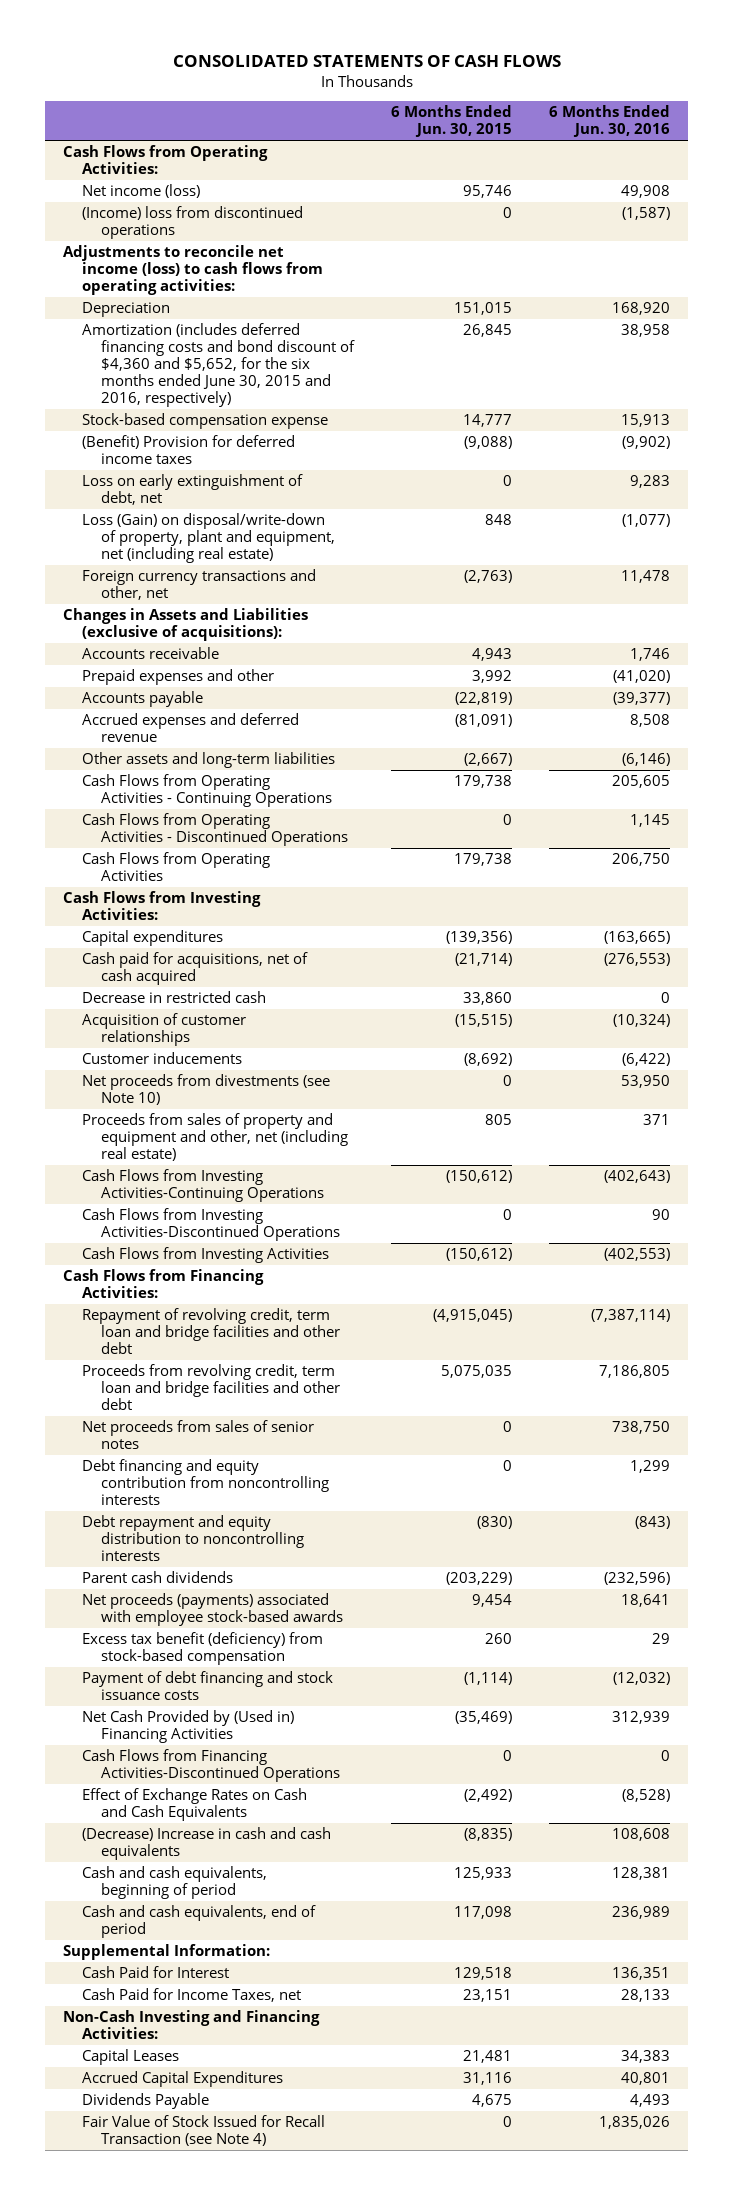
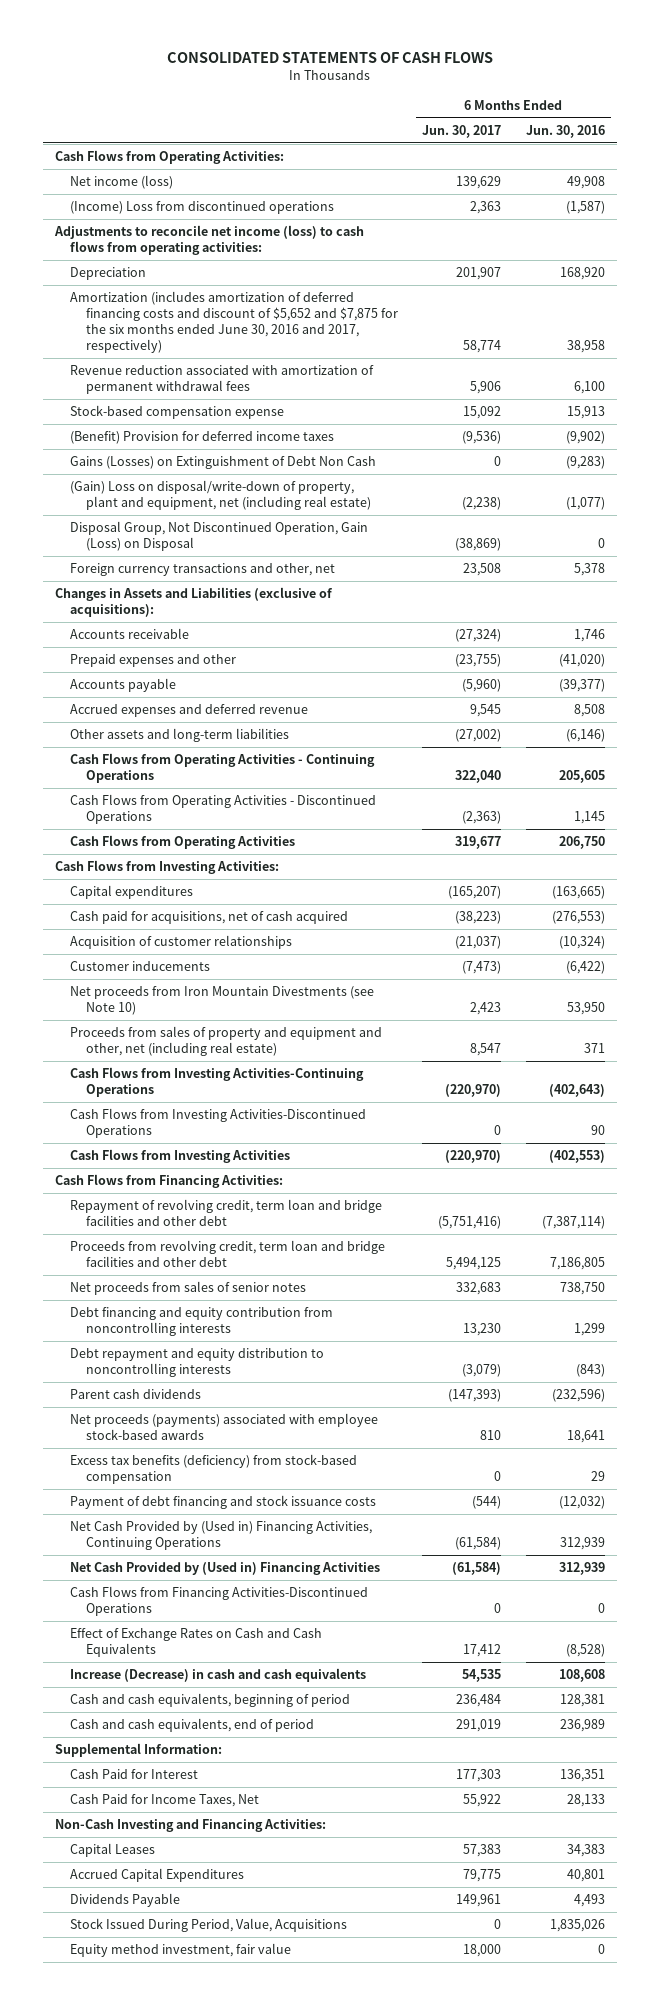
[391,105,513,138] 6 Months Ended Jun. 30, 2015 -> none
none -> [422,124,502,138] Jun. 30, 2017
[82,205,304,239] (Income) loss from discontinued operations -> [70,201,335,215] (Income) Loss from discontinued operations
[82,322,356,408] Amortization (includes deferred financing costs and bond discount of $4,360 and $5,652, for the six months ended June 30, 2015 and 2016, respectively) -> [70,291,398,353] Amortization (includes amortization of deferred financing costs and discount of $5,652 and $7,875 for the six months ended June 30, 2016 and 2017, respectively)
none -> [70,365,375,395] Revenue reduction associated with amortization of permanent withdrawal fees
[82,473,304,505] Loss on early extinguishment of debt, net -> [70,456,377,470] Gains (Losses) on Extinguishment of Debt Non Cash
[629,474,670,488] 9,283 -> [565,456,605,470] (9,283)
[82,512,336,563] Loss (Gain) on disposal/write-down of property, plant and equipment, net (including real estate) -> [70,480,371,511] (Gain) Loss on disposal/write-down of property, plant and equipment, net (including real estate)
none -> [70,521,369,552] Disposal Group, Not Discontinued Operation, Gain (Loss) on Disposal
[620,569,670,583] 11,478 -> [573,563,605,577] 5,378
[82,990,267,1003] Decrease in restricted cash -> none
[82,1073,331,1105] Net proceeds from divestments (see Note 10) -> [70,986,375,1016] Net proceeds from Iron Mountain Divestments (see Note 10)
[82,1631,324,1665] Excess tax benefit (deficiency) from stock-based compensation -> [70,1454,358,1485] Excess tax benefits (deficiency) from stock-based compensation
none -> [70,1521,373,1551] Net Cash Provided by (Used in) Financing Activities, Continuing Operations
[82,1826,332,1860] (Decrease) Increase in cash and cash equivalents -> [70,1668,367,1683] Increase (Decrease) in cash and cash equivalents
[82,1987,302,2002] Cash Paid for Income Taxes, net -> [70,1794,260,1808] Cash Paid for Income Taxes, Net
[82,2114,326,2146] Fair Value of Stock Issued for Recall Transaction (see Note 4) -> [70,1918,348,1933] Stock Issued During Period, Value, Acquisitions
none -> [70,1943,292,1958] Equity method investment, fair value

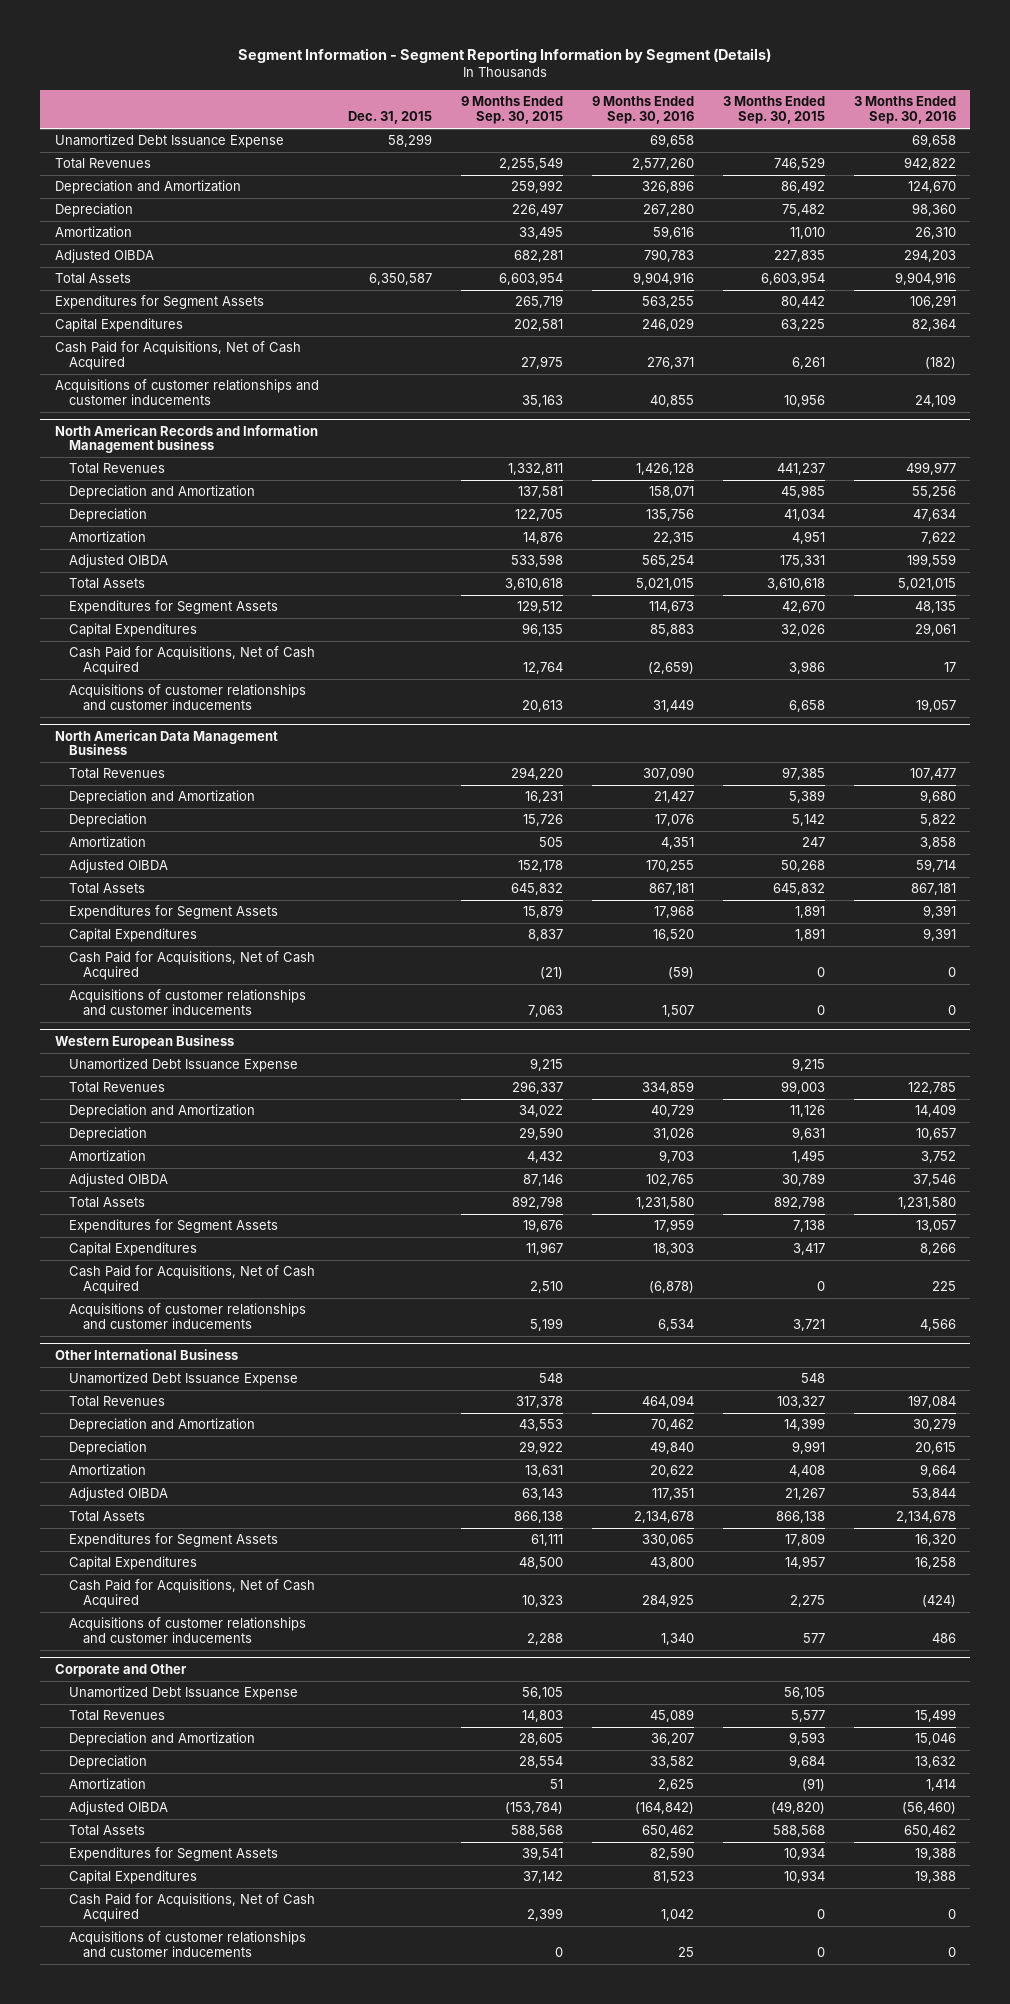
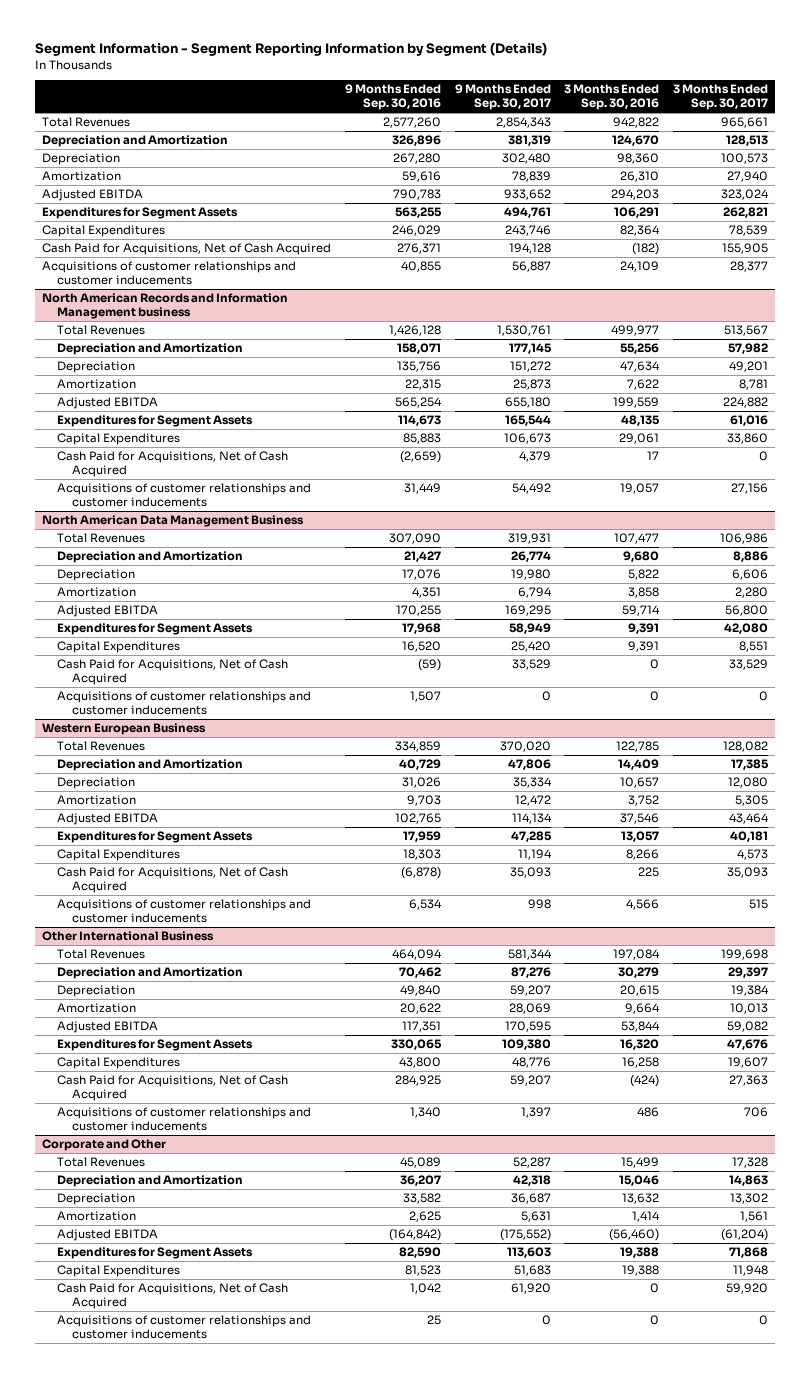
[347,111,432,125] Dec. 31, 2015 -> none
[460,96,563,125] 9 Months Ended Sep. 30, 2015 -> none
[722,96,825,125] 3 Months Ended Sep. 30, 2015 -> none
none -> [454,84,551,111] 9 Months Ended Sep. 30, 2017
none -> [673,84,769,111] 3 Months Ended Sep. 30, 2017
[54,134,284,149] Unamortized Debt Issuance Expense -> none
[54,273,131,285] Total Assets -> none
[54,249,154,264] Adjusted OIBDA -> [42,189,144,202] Adjusted EBITDA
[68,578,145,590] Total Assets -> none
[68,554,168,569] Adjusted OIBDA -> [57,397,159,410] Adjusted EBITDA
[68,883,145,895] Total Assets -> none
[68,859,168,874] Adjusted OIBDA -> [57,605,159,618] Adjusted EBITDA
[68,1058,298,1073] Unamortized Debt Issuance Expense -> none
[68,1197,145,1209] Total Assets -> none
[68,1173,168,1188] Adjusted OIBDA -> [57,813,159,826] Adjusted EBITDA
[68,1372,298,1387] Unamortized Debt Issuance Expense -> none
[68,1511,145,1523] Total Assets -> none
[68,1487,168,1502] Adjusted OIBDA -> [57,1021,159,1034] Adjusted EBITDA
[68,1686,298,1701] Unamortized Debt Issuance Expense -> none
[68,1825,145,1837] Total Assets -> none
[68,1801,168,1816] Adjusted OIBDA -> [57,1229,159,1242] Adjusted EBITDA

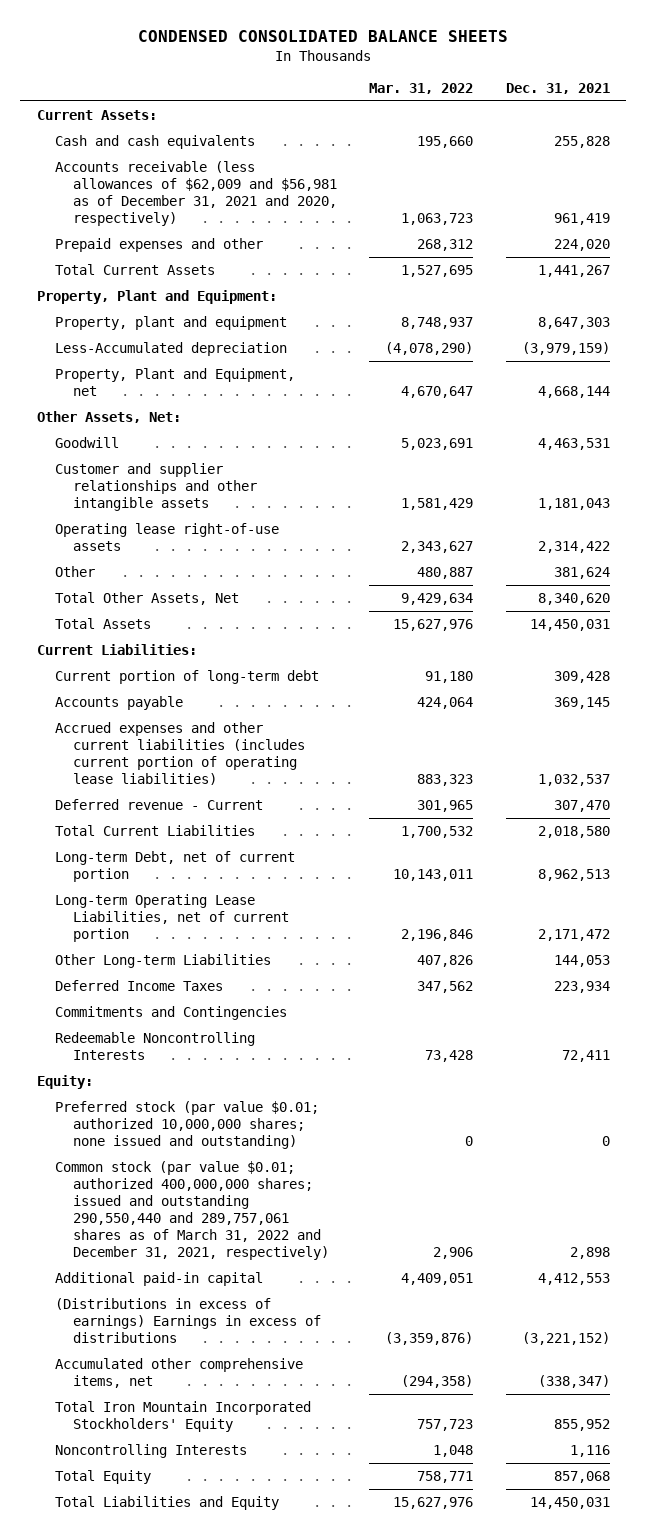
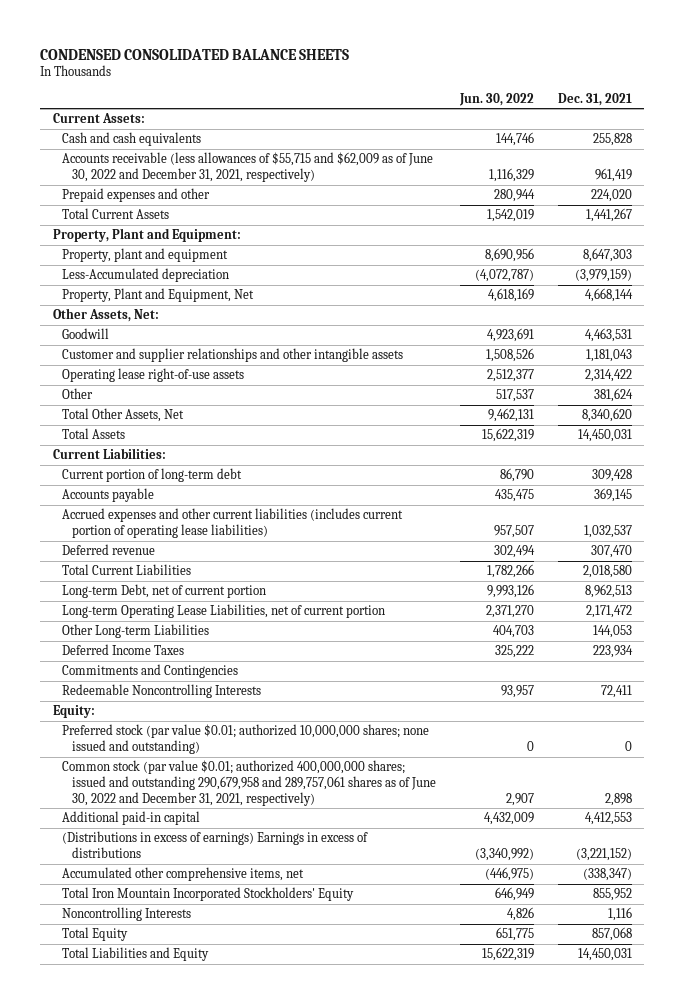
[369,82,474,94] Mar. 31, 2022 -> none
none -> [458,92,534,106] Jun. 30, 2022
[54,161,337,226] Accounts receivable (less allowances of $62,009 and $56,981 as of December 31, 2021 and 2020, respectively) -> [62,152,434,182] Accounts receivable (less allowances of $55,715 and $62,009 as of June 30, 2022 and December 31, 2021, respectively)
[54,368,295,397] Property, Plant and Equipment, net -> [62,288,255,303] Property, Plant and Equipment, Net
[54,799,263,811] Deferred revenue - Current -> [62,544,156,556] Deferred revenue
[54,1161,329,1260] Common stock (par value $0.01; authorized 400,000,000 shares; issued and outstanding 290,550,440 and 289,757,061 shares as of March 31, 2022 and December 31, 2021, respectively) -> [62,760,436,806] Common stock (par value $0.01; authorized 400,000,000 shares; issued and outstanding 290,679,958 and 289,757,061 shares as of June 30, 2022 and December 31, 2021, respectively)

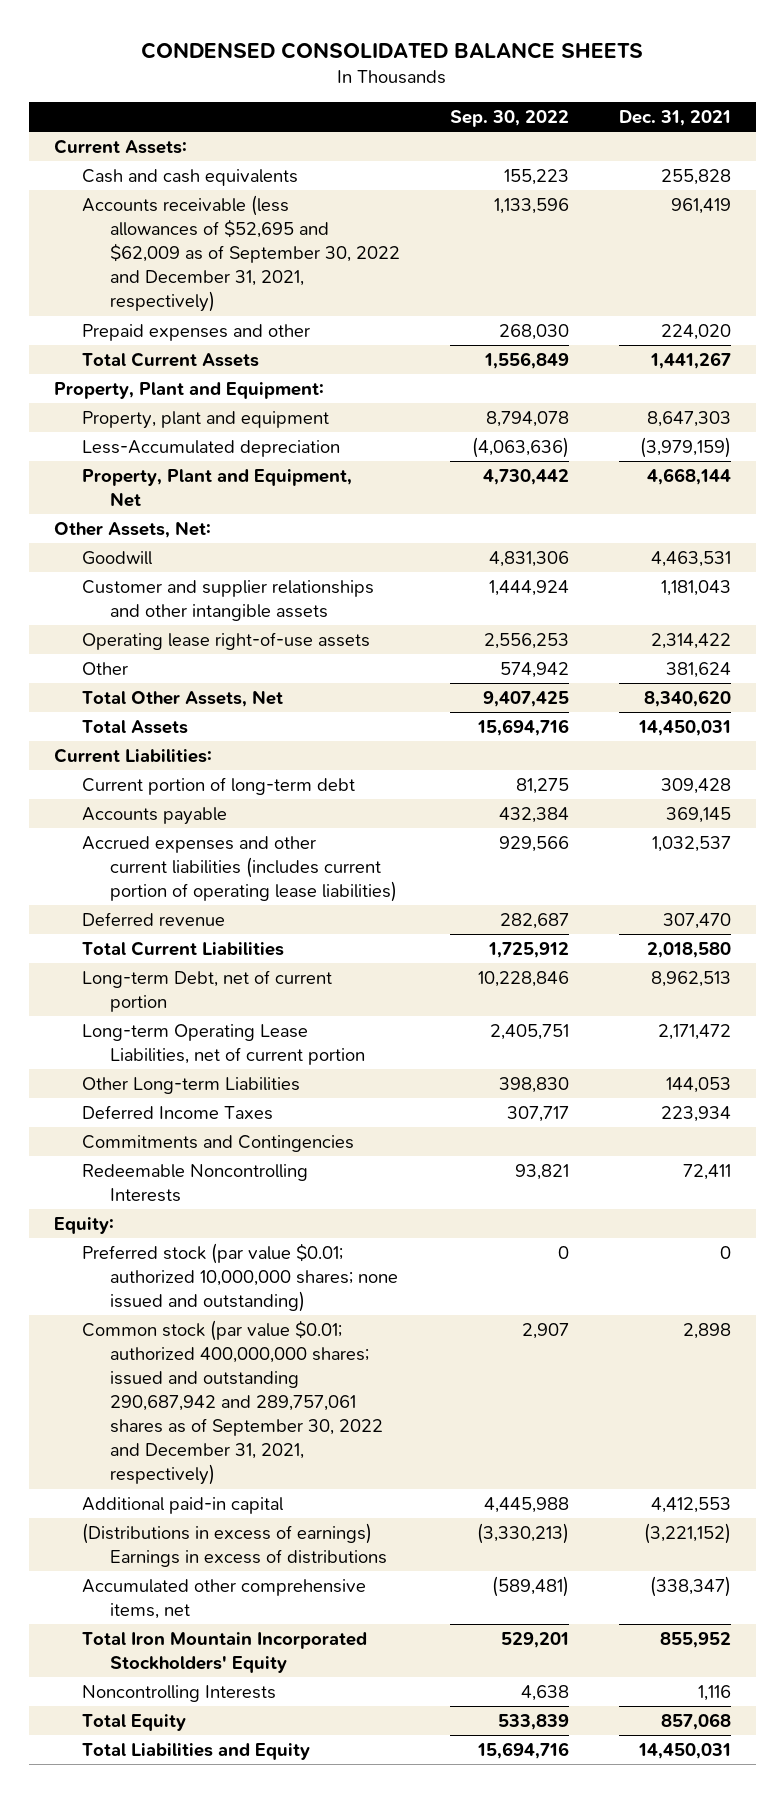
[458,92,534,106] Jun. 30, 2022 -> none
none -> [449,109,569,127] Sep. 30, 2022
[62,152,434,182] Accounts receivable (less allowances of $55,715 and $62,009 as of June 30, 2022 and December 31, 2021, respectively) -> [81,195,401,313] Accounts receivable (less allowances of $52,695 and $62,009 as of September 30, 2022 and December 31, 2021, respectively)
[62,760,436,806] Common stock (par value $0.01; authorized 400,000,000 shares; issued and outstanding 290,679,958 and 289,757,061 shares as of June 30, 2022 and December 31, 2021, respectively) -> [81,1320,384,1486] Common stock (par value $0.01; authorized 400,000,000 shares; issued and outstanding 290,687,942 and 289,757,061 shares as of September 30, 2022 and December 31, 2021, respectively)

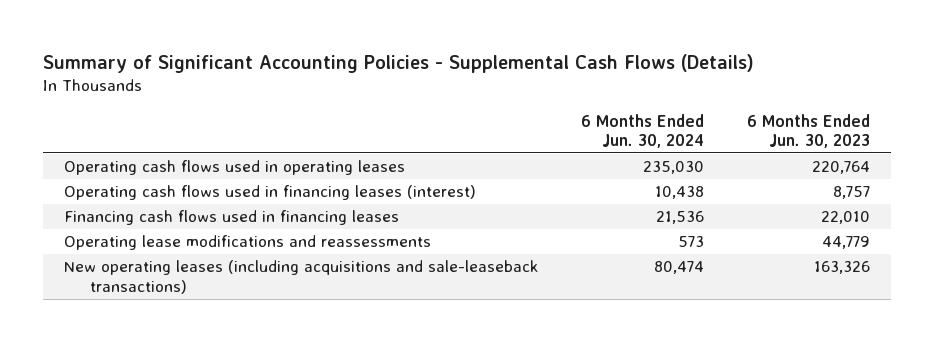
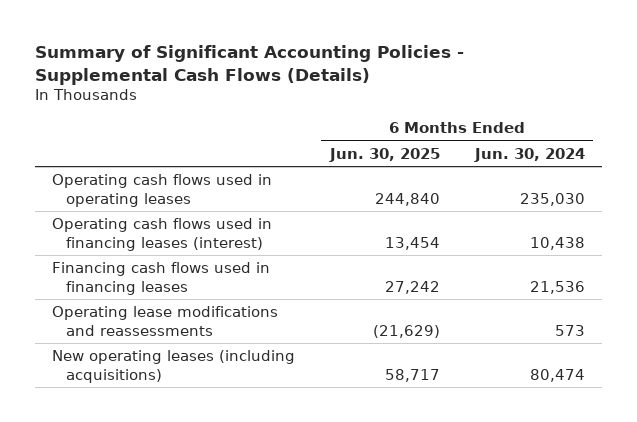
[746,113,870,149] 6 Months Ended Jun. 30, 2023 -> none
none -> [329,147,441,162] Jun. 30, 2025
[64,260,539,294] New operating leases (including acquisitions and sale-leaseback transactions) -> [52,350,296,383] New operating leases (including acquisitions)

